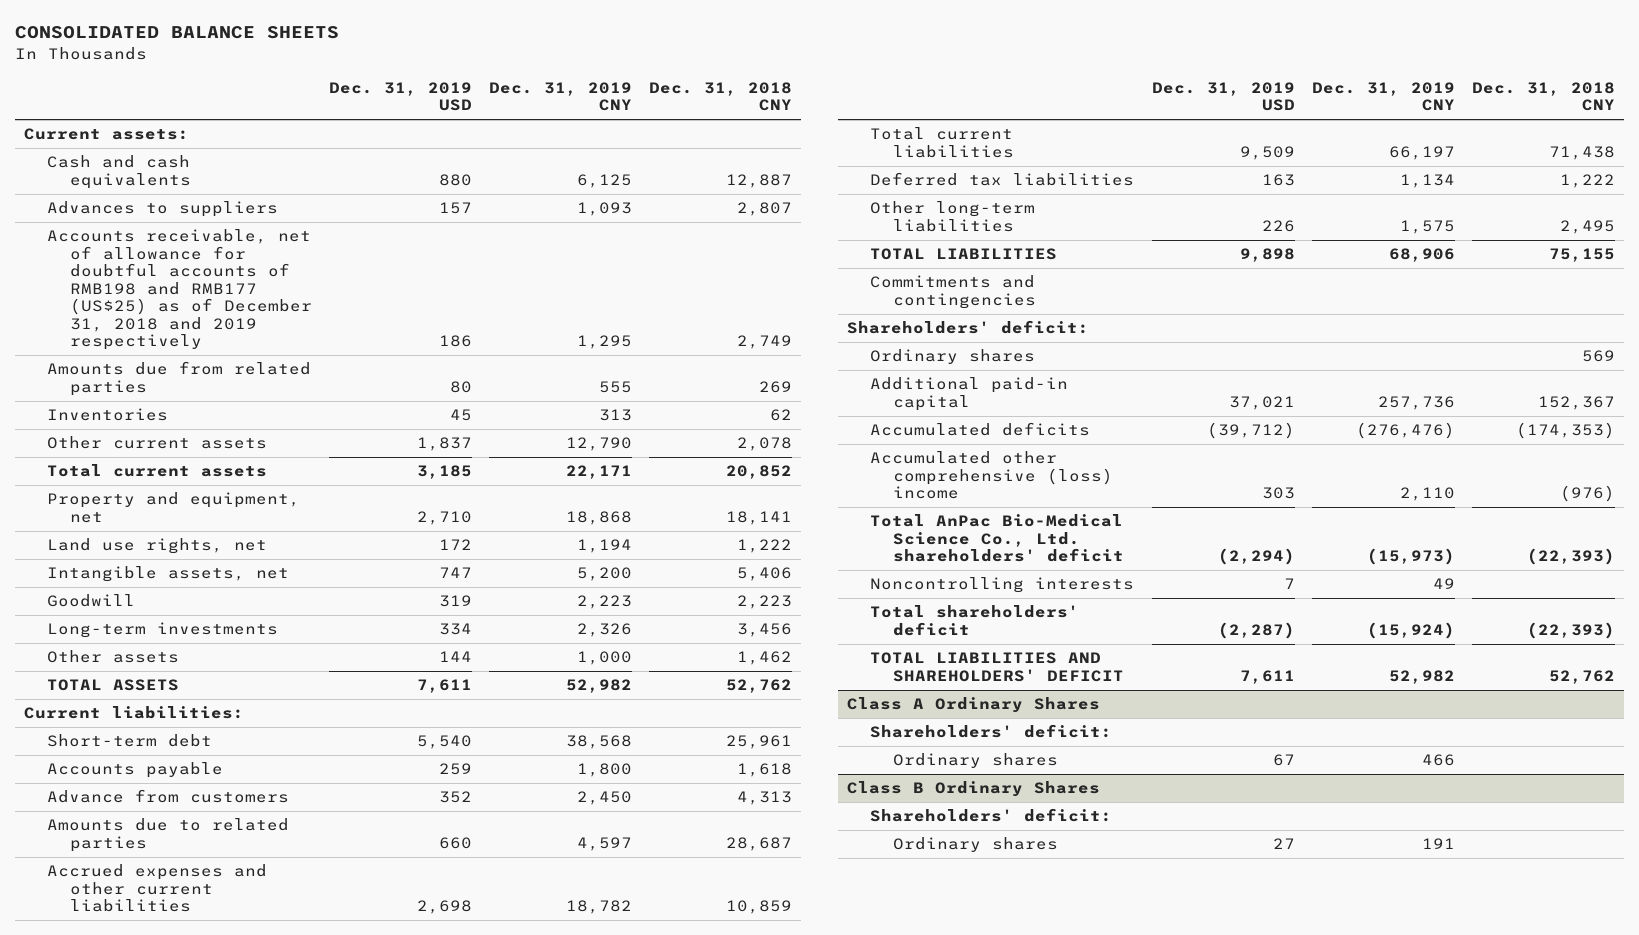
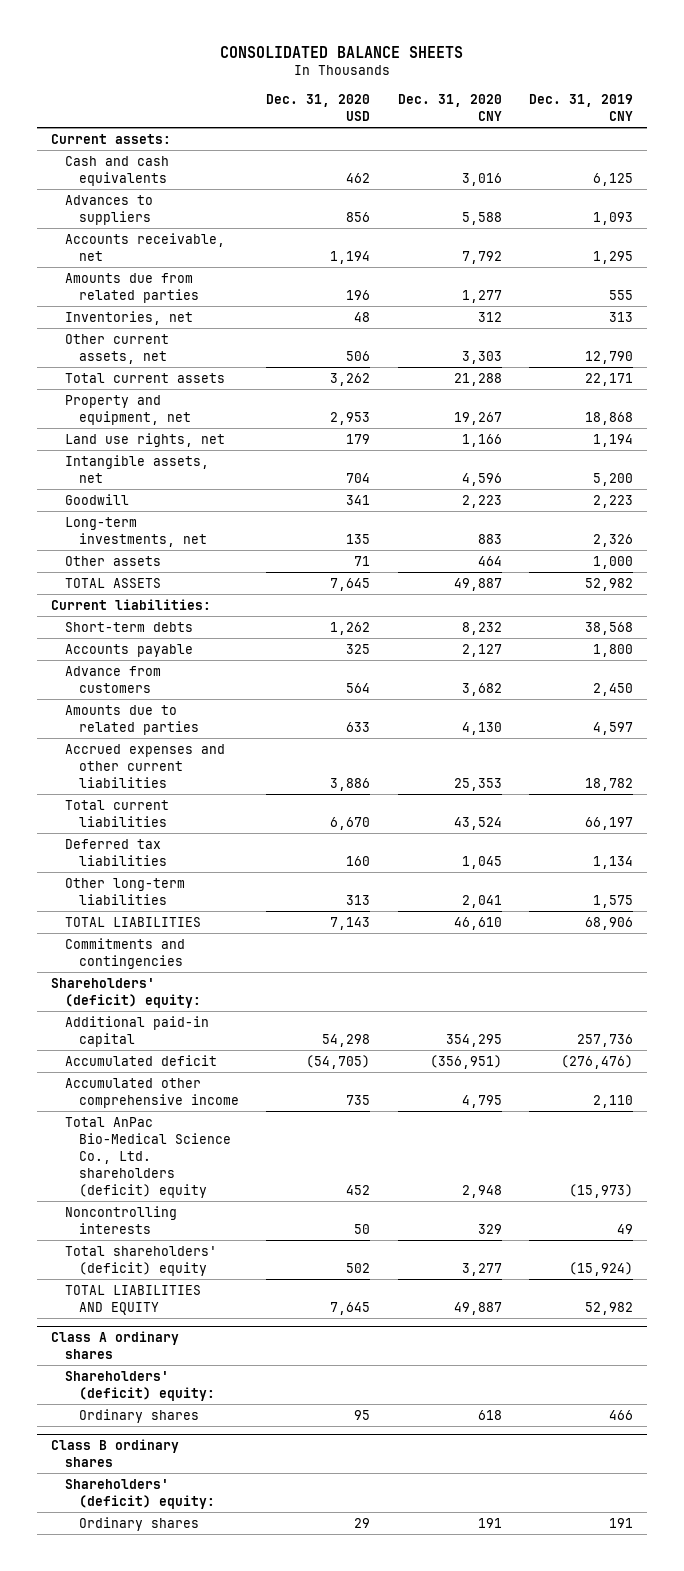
[329,81,473,112] Dec. 31, 2019 USD -> none
[649,81,793,112] Dec. 31, 2018 CNY -> none
none -> [266,94,371,122] Dec. 31, 2020 USD
none -> [397,94,502,122] Dec. 31, 2020 CNY
[47,229,313,351] Accounts receivable, net of allowance for doubtful accounts of RMB198 and RMB177 (US$25) as of December 31, 2018 and 2019 respectively -> [64,232,225,261] Accounts receivable, net
[47,408,169,422] Inventories -> [64,310,193,325] Inventories, net
[47,436,268,450] Other current assets -> [64,333,169,364] Other current assets, net
[47,622,279,639] Long-term investments -> [64,516,207,547] Long-term investments, net
[47,734,213,748] Short-term debt -> [64,621,193,632] Short-term debts
[869,349,1035,365] Ordinary shares -> none
[846,320,1089,335] Shareholders' deficit: -> [50,977,201,1008] Shareholders' (deficit) equity:
[869,422,1090,437] Accumulated deficits -> [64,1054,217,1066] Accumulated deficit
[869,451,1114,500] Accumulated other comprehensive (loss) income -> [64,1077,239,1108] Accumulated other comprehensive income
[869,514,1125,563] Total AnPac Bio-Medical Science Co., Ltd. shareholders' deficit -> [64,1116,231,1199] Total AnPac Bio-Medical Science Co., Ltd. shareholders (deficit) equity
[869,605,1079,636] Total shareholders' deficit -> [64,1245,217,1276] Total shareholders' (deficit) equity
[869,652,1125,682] TOTAL LIABILITIES AND SHAREHOLDERS' DEFICIT -> [64,1284,201,1315] TOTAL LIABILITIES AND EQUITY
[846,697,1100,714] Class A Ordinary Shares -> [50,1331,179,1360] Class A ordinary shares
[869,724,1112,739] Shareholders' deficit: -> [64,1370,215,1401] Shareholders' (deficit) equity:
[846,781,1100,798] Class B Ordinary Shares -> [50,1439,179,1468] Class B ordinary shares
[869,808,1112,823] Shareholders' deficit: -> [64,1478,215,1509] Shareholders' (deficit) equity:

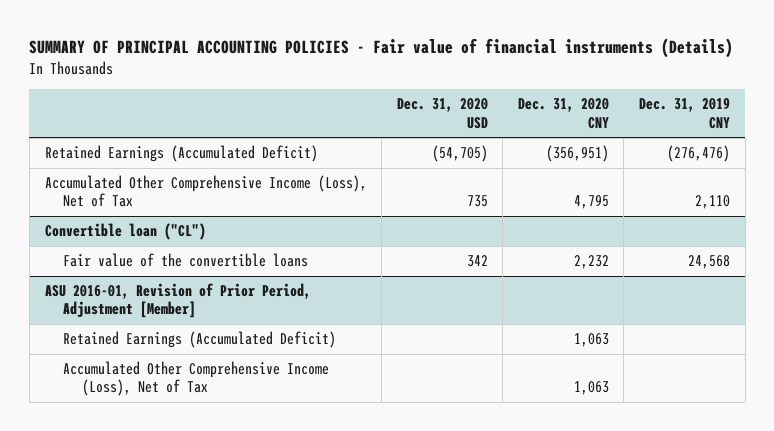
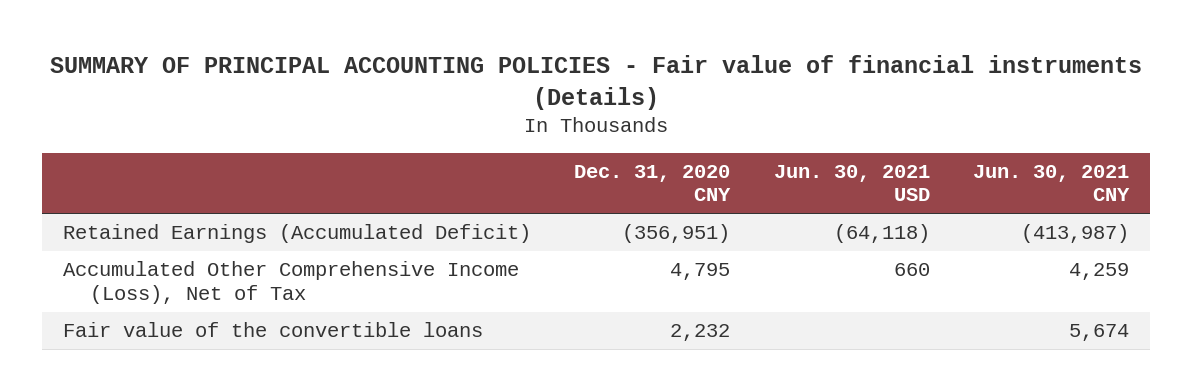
[396,98,488,129] Dec. 31, 2020 USD -> none
[638,98,730,129] Dec. 31, 2019 CNY -> none
none -> [773,164,930,202] Jun. 30, 2021 USD
none -> [972,164,1130,202] Jun. 30, 2021 CNY
[44,223,206,241] Convertible loan ("CL") -> none
[44,283,311,319] ASU 2016-01, Revision of Prior Period, Adjustment [Member] -> none
[63,331,337,349] Retained Earnings (Accumulated Deficit) -> none
[63,361,330,397] Accumulated Other Comprehensive Income (Loss), Net of Tax -> none

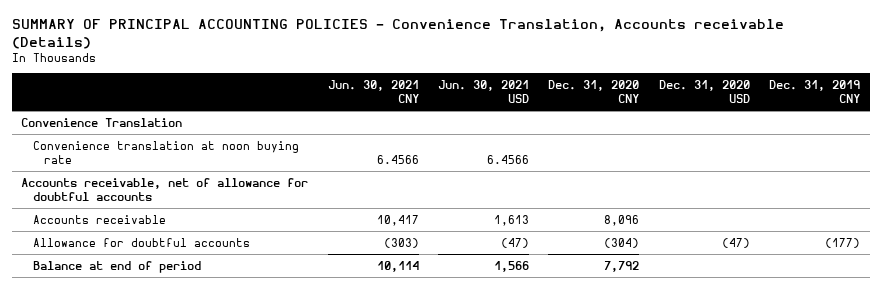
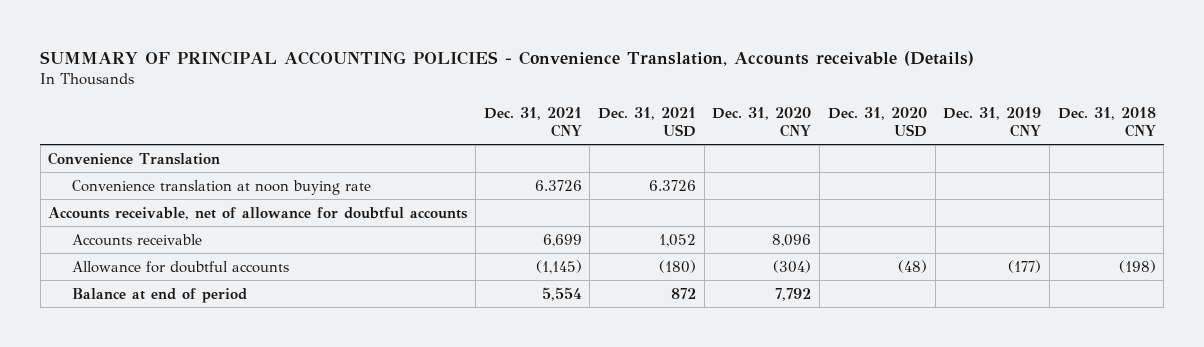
[327,79,419,103] Jun. 30, 2021 CNY -> none
[438,79,530,103] Jun. 30, 2021 USD -> none
none -> [483,107,582,137] Dec. 31, 2021 CNY
none -> [598,107,697,137] Dec. 31, 2021 USD
none -> [1057,107,1156,137] Dec. 31, 2018 CNY
[721,237,750,248] (47) -> [897,259,927,273] (48)

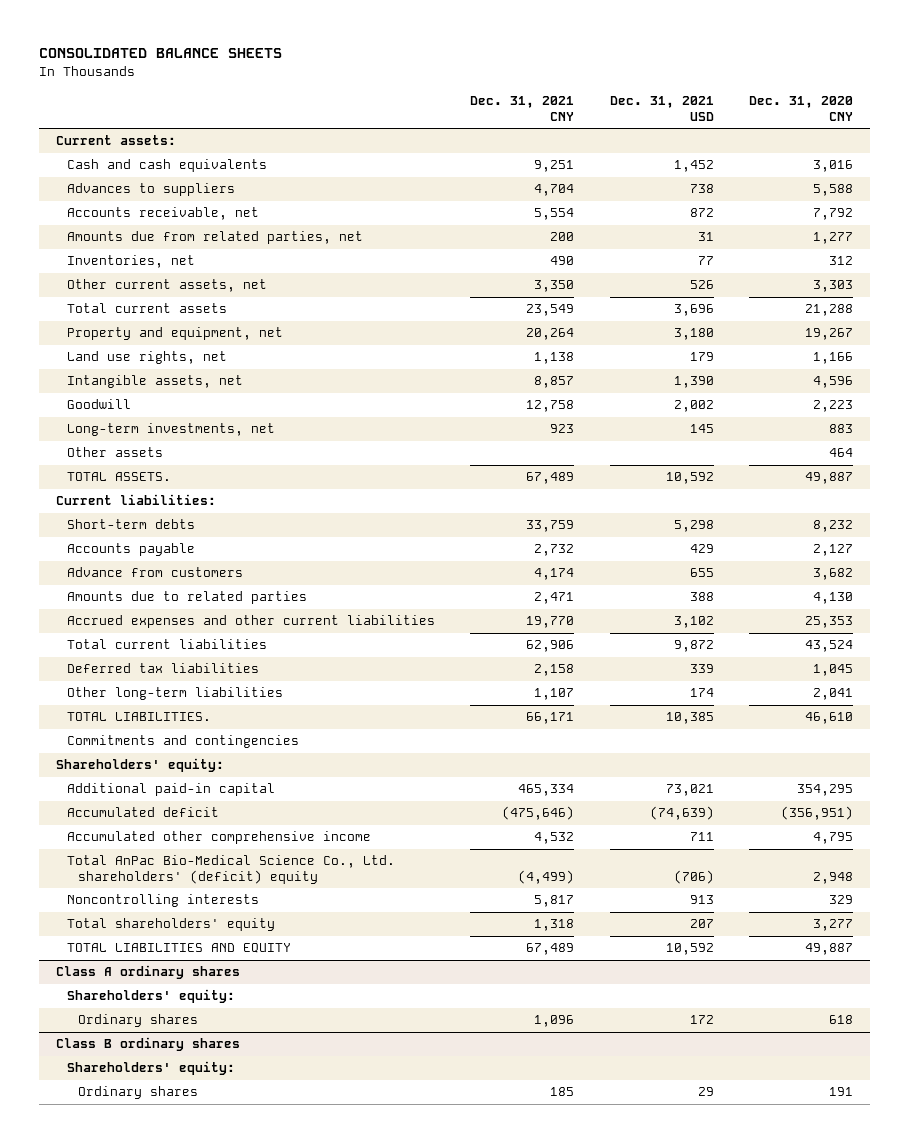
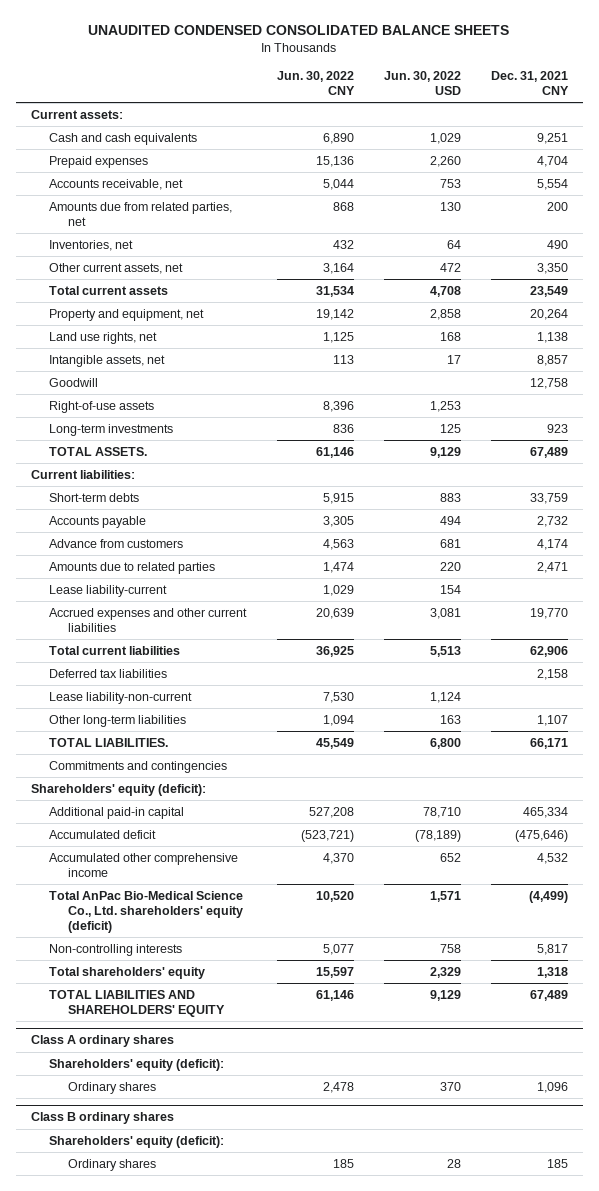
[38,48,282,59] CONSOLIDATED BALANCE SHEETS -> [88,25,510,36] UNAUDITED CONDENSED CONSOLIDATED BALANCE SHEETS
[609,96,714,121] Dec. 31, 2021 USD -> none
[748,96,853,121] Dec. 31, 2020 CNY -> none
none -> [276,70,355,95] Jun. 30, 2022 CNY
none -> [383,70,461,95] Jun. 30, 2022 USD
[66,183,235,197] Advances to suppliers -> [49,155,149,168] Prepaid expenses
[66,447,163,458] Other assets -> none
none -> [49,400,155,413] Right-of-use assets
[66,423,275,437] Long-term investments, net -> [49,423,174,436] Long-term investments
none -> [49,584,168,597] Lease liability-current
none -> [49,691,193,704] Lease liability-non-current
[56,758,225,773] Shareholders' equity: -> [31,783,207,796] Shareholders' equity (deficit):
[66,855,395,884] Total AnPac Bio-Medical Science Co., Ltd. shareholders' (deficit) equity -> [49,890,244,933] Total AnPac Bio-Medical Science Co., Ltd. shareholders' equity (deficit)
[66,894,259,908] Noncontrolling interests -> [49,943,183,956] Non-controlling interests
[66,943,291,954] TOTAL LIABILITIES AND EQUITY -> [49,989,225,1017] TOTAL LIABILITIES AND SHAREHOLDERS' EQUITY
[66,989,235,1004] Shareholders' equity: -> [49,1058,225,1071] Shareholders' equity (deficit):
[66,1061,235,1076] Shareholders' equity: -> [49,1135,225,1148] Shareholders' equity (deficit):

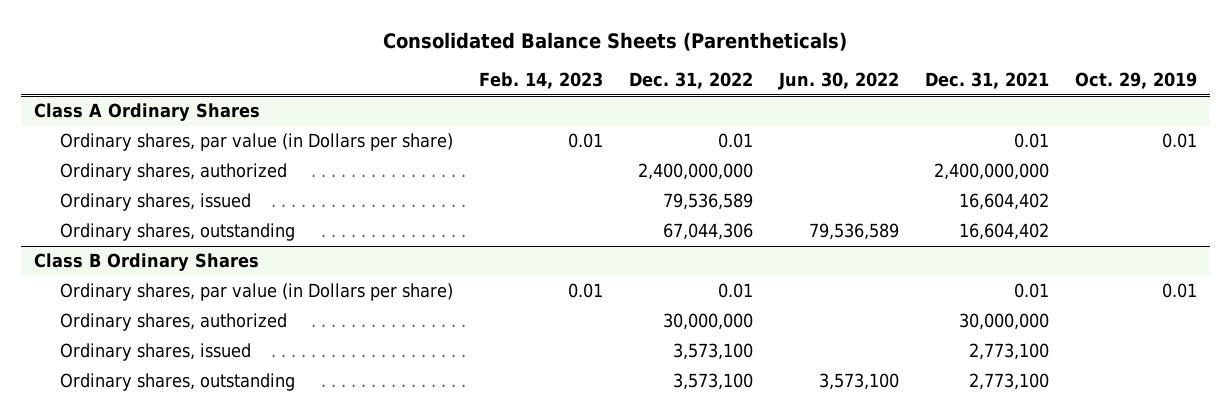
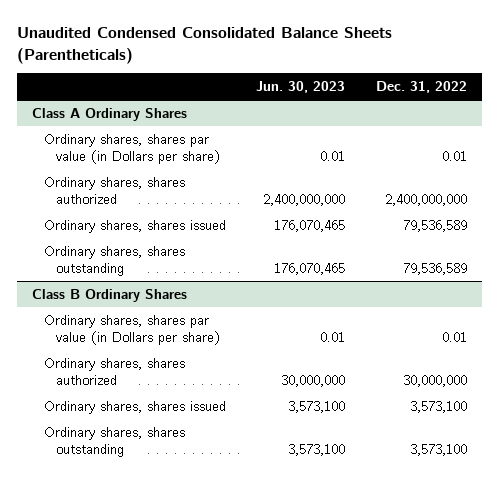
[383,31,848,51] Consolidated Balance Sheets (Parentheticals) -> [16,27,392,64] Unaudited Condensed Consolidated Balance Sheets (Parentheticals)
[478,72,603,90] Feb. 14, 2023 -> none
[777,72,899,91] Jun. 30, 2022 -> none
[924,72,1049,90] Dec. 31, 2021 -> none
[1074,72,1197,90] Oct. 29, 2019 -> none
none -> [256,81,346,94] Jun. 30, 2023
[59,133,453,152] Ordinary shares, par value (in Dollars per share) -> [44,133,221,165] Ordinary shares, shares par value (in Dollars per share)
[59,163,287,182] Ordinary shares, authorized -> [44,176,186,205] Ordinary shares, shares authorized
[59,193,251,212] Ordinary shares, issued -> [44,219,227,233] Ordinary shares, shares issued
[59,223,295,242] Ordinary shares, outstanding -> [44,245,186,277] Ordinary shares, shares outstanding
[662,223,753,241] 67,044,306 -> [402,263,467,276] 79,536,589
[59,283,453,302] Ordinary shares, par value (in Dollars per share) -> [44,314,221,346] Ordinary shares, shares par value (in Dollars per share)
[59,313,287,332] Ordinary shares, authorized -> [44,357,186,386] Ordinary shares, shares authorized
[59,343,251,362] Ordinary shares, issued -> [44,400,227,414] Ordinary shares, shares issued
[59,373,295,392] Ordinary shares, outstanding -> [44,426,186,458] Ordinary shares, shares outstanding

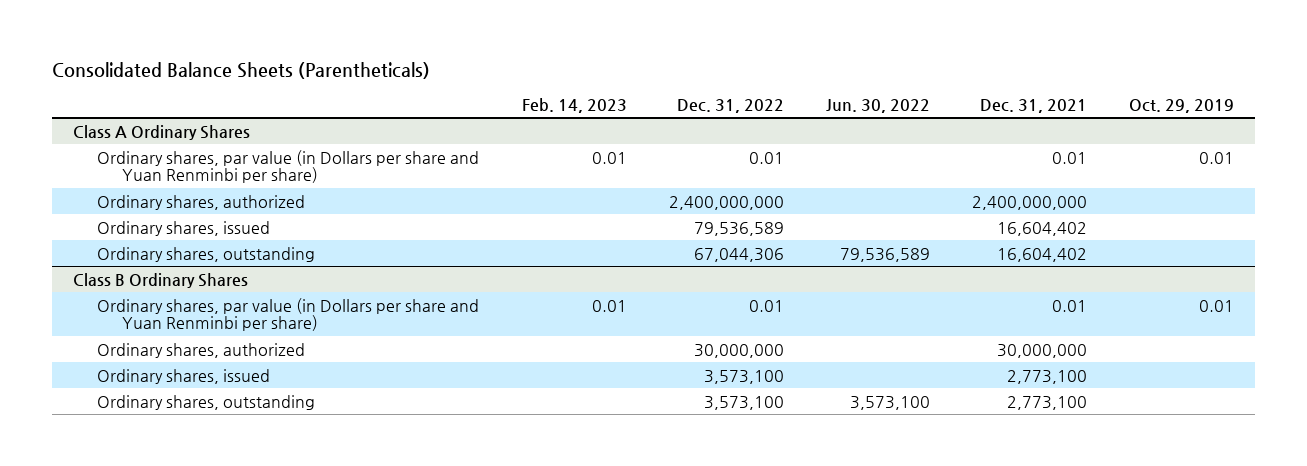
[16,27,392,64] Unaudited Condensed Consolidated Balance Sheets (Parentheticals) -> [51,61,430,79] Consolidated Balance Sheets (Parentheticals)
[256,81,346,94] Jun. 30, 2023 -> none
none -> [521,97,627,113] Feb. 14, 2023
none -> [825,98,930,113] Jun. 30, 2022
none -> [979,98,1087,113] Dec. 31, 2021
none -> [1128,98,1234,113] Oct. 29, 2019
[44,133,221,165] Ordinary shares, shares par value (in Dollars per share) -> [97,149,480,184] Ordinary shares, par value (in Dollars per share and Yuan Renminbi per share)
[44,176,186,205] Ordinary shares, shares authorized -> [97,194,306,210] Ordinary shares, authorized
[44,219,227,233] Ordinary shares, shares issued -> [97,220,271,236] Ordinary shares, issued
[44,245,186,277] Ordinary shares, shares outstanding -> [97,246,316,262] Ordinary shares, outstanding
[402,263,467,276] 79,536,589 -> [693,247,784,262] 67,044,306
[44,314,221,346] Ordinary shares, shares par value (in Dollars per share) -> [97,297,480,332] Ordinary shares, par value (in Dollars per share and Yuan Renminbi per share)
[44,357,186,386] Ordinary shares, shares authorized -> [97,342,306,358] Ordinary shares, authorized
[44,400,227,414] Ordinary shares, shares issued -> [97,368,271,384] Ordinary shares, issued
[44,426,186,458] Ordinary shares, shares outstanding -> [97,394,316,410] Ordinary shares, outstanding

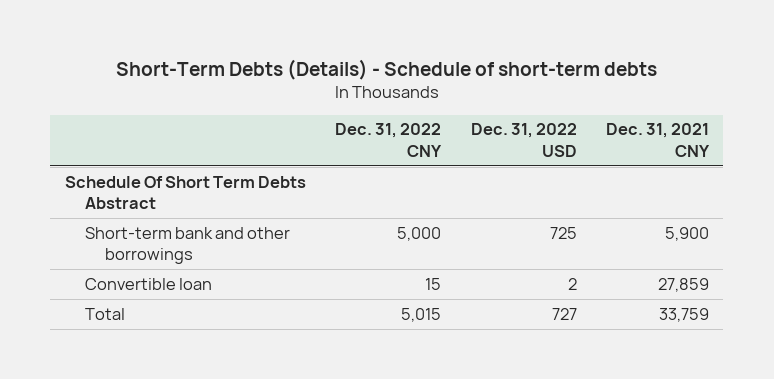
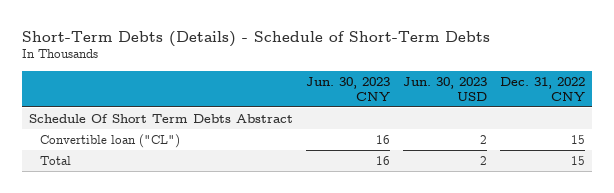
[115,58,657,80] Short-Term Debts (Details) - Schedule of short-term debts -> [22,30,491,47] Short-Term Debts (Details) - Schedule of Short-Term Debts
[470,123,577,157] Dec. 31, 2022 USD -> none
[605,123,710,157] Dec. 31, 2021 CNY -> none
none -> [305,76,390,101] Jun. 30, 2023 CNY
none -> [403,76,488,101] Jun. 30, 2023 USD
[85,226,291,265] Short-term bank and other borrowings -> none
[85,277,213,290] Convertible loan -> [40,133,181,148] Convertible loan ("CL")
[401,307,442,322] 5,015 -> [571,155,586,165] 15

